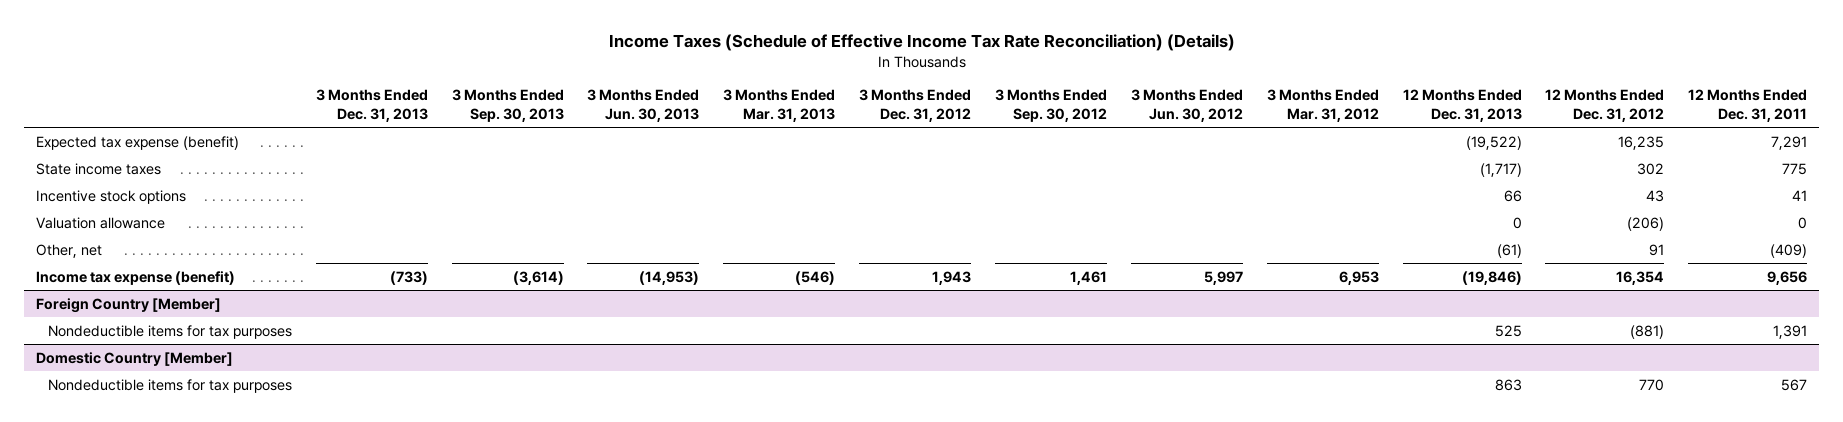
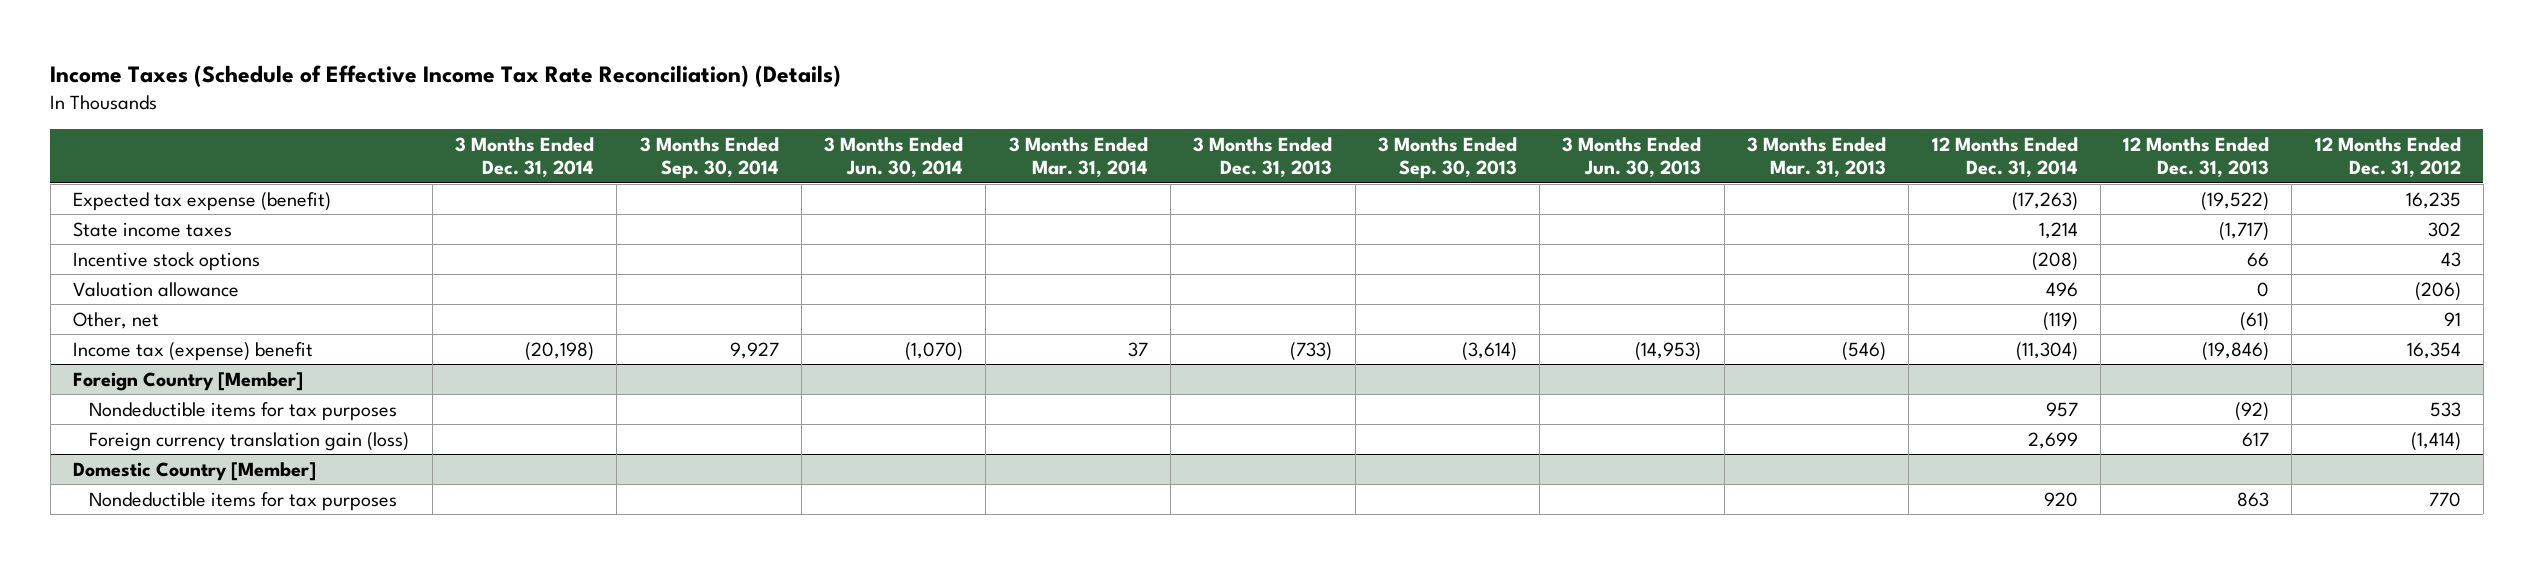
[859,89,972,122] 3 Months Ended Dec. 31, 2012 -> none
[994,89,1107,122] 3 Months Ended Sep. 30, 2012 -> none
[1130,89,1243,122] 3 Months Ended Jun. 30, 2012 -> none
[1266,89,1379,122] 3 Months Ended Mar. 31, 2012 -> none
[1688,89,1808,122] 12 Months Ended Dec. 31, 2011 -> none
none -> [455,136,595,178] 3 Months Ended Dec. 31, 2014
none -> [639,136,779,180] 3 Months Ended Sep. 30, 2014
none -> [824,136,964,178] 3 Months Ended Jun. 30, 2014
none -> [1008,136,1148,178] 3 Months Ended Mar. 31, 2014
none -> [1931,136,2078,178] 12 Months Ended Dec. 31, 2014
[36,270,236,285] Income tax expense (benefit) -> [73,341,314,361] Income tax (expense) benefit
[1494,324,1522,337] 525 -> [2235,401,2270,421] (92)
[1630,324,1665,339] (881) -> [2429,401,2461,417] 533
none -> [89,431,410,451] Foreign currency translation gain (loss)

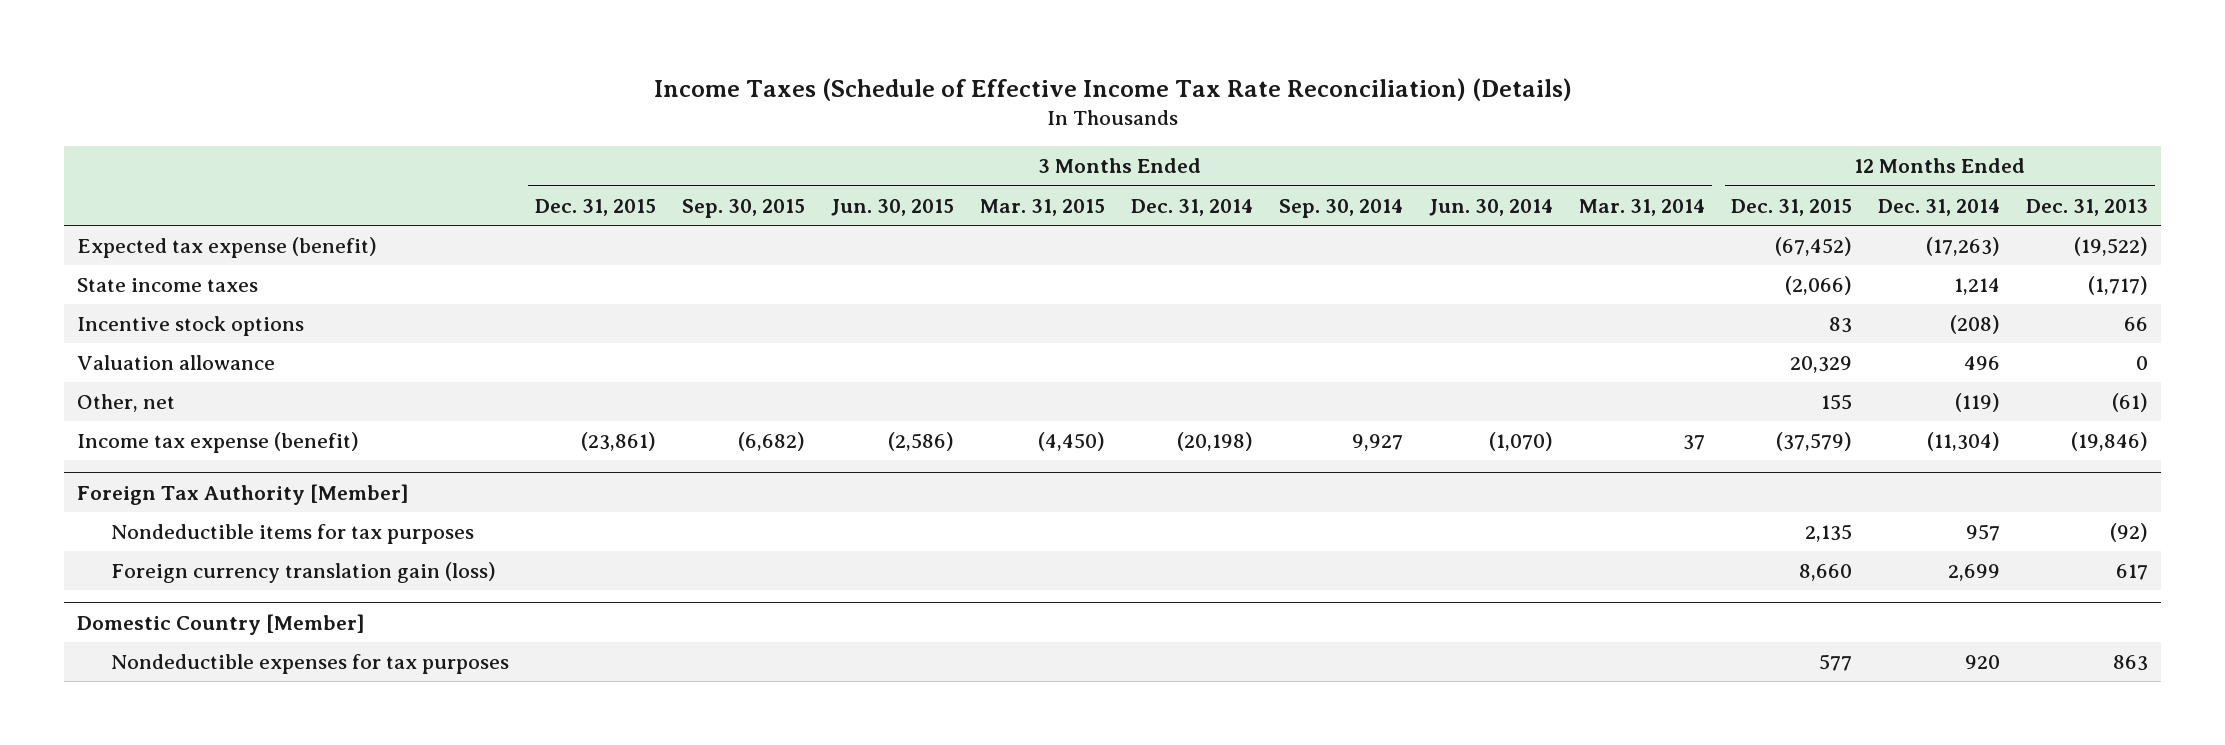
[1193,136,1333,178] 3 Months Ended Dec. 31, 2013 -> none
[1377,136,1517,180] 3 Months Ended Sep. 30, 2013 -> none
[1562,136,1702,178] 3 Months Ended Jun. 30, 2013 -> none
[1747,136,1887,178] 3 Months Ended Mar. 31, 2013 -> none
[2314,136,2461,178] 12 Months Ended Dec. 31, 2012 -> none
none -> [534,198,656,216] Dec. 31, 2015
none -> [681,198,805,218] Sep. 30, 2015
none -> [830,198,954,216] Jun. 30, 2015
none -> [979,198,1105,216] Mar. 31, 2015
none -> [1731,198,1853,216] Dec. 31, 2015
[73,341,314,361] Income tax (expense) benefit -> [76,431,359,453] Income tax expense (benefit)
[73,371,304,391] Foreign Country [Member] -> [76,483,409,505] Foreign Tax Authority [Member]
[89,491,398,511] Nondeductible items for tax purposes -> [110,653,509,674] Nondeductible expenses for tax purposes

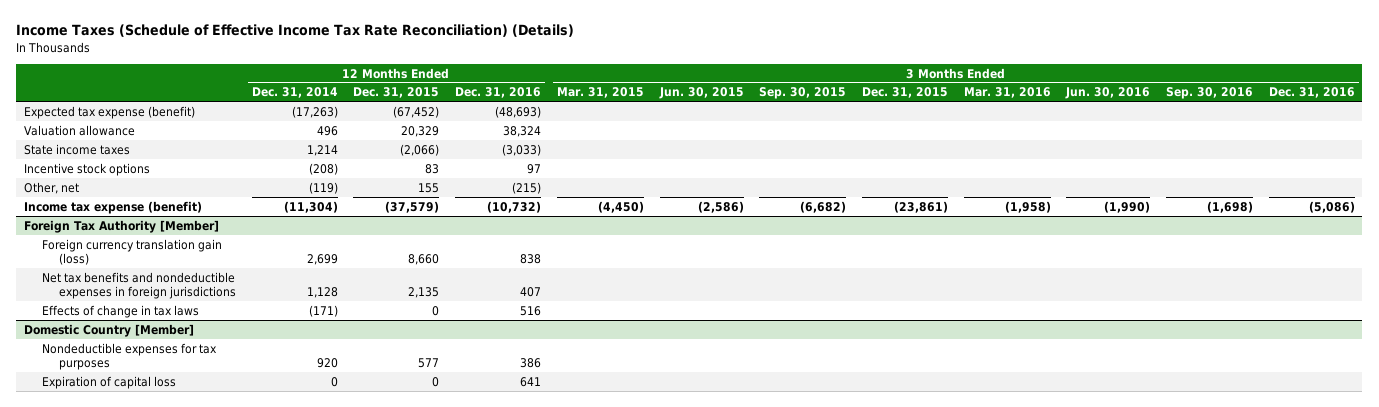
[1130,198,1253,216] Dec. 31, 2014 -> none
[1279,198,1404,218] Sep. 30, 2014 -> none
[1429,198,1554,216] Jun. 30, 2014 -> none
[1579,198,1706,216] Mar. 31, 2014 -> none
[2026,198,2149,216] Dec. 31, 2013 -> none
none -> [455,87,542,99] Dec. 31, 2016
none -> [963,87,1051,99] Mar. 31, 2016
none -> [1065,87,1151,100] Jun. 30, 2016
none -> [1165,87,1253,100] Sep. 30, 2016
none -> [1268,87,1355,99] Dec. 31, 2016
[76,354,275,370] Valuation allowance -> [23,124,135,136] Valuation allowance
[110,523,474,544] Nondeductible items for tax purposes -> none
none -> [41,271,237,300] Net tax benefits and nondeductible expenses in foreign jurisdictions
none -> [41,304,199,318] Effects of change in tax laws
none -> [41,375,176,389] Expiration of capital loss

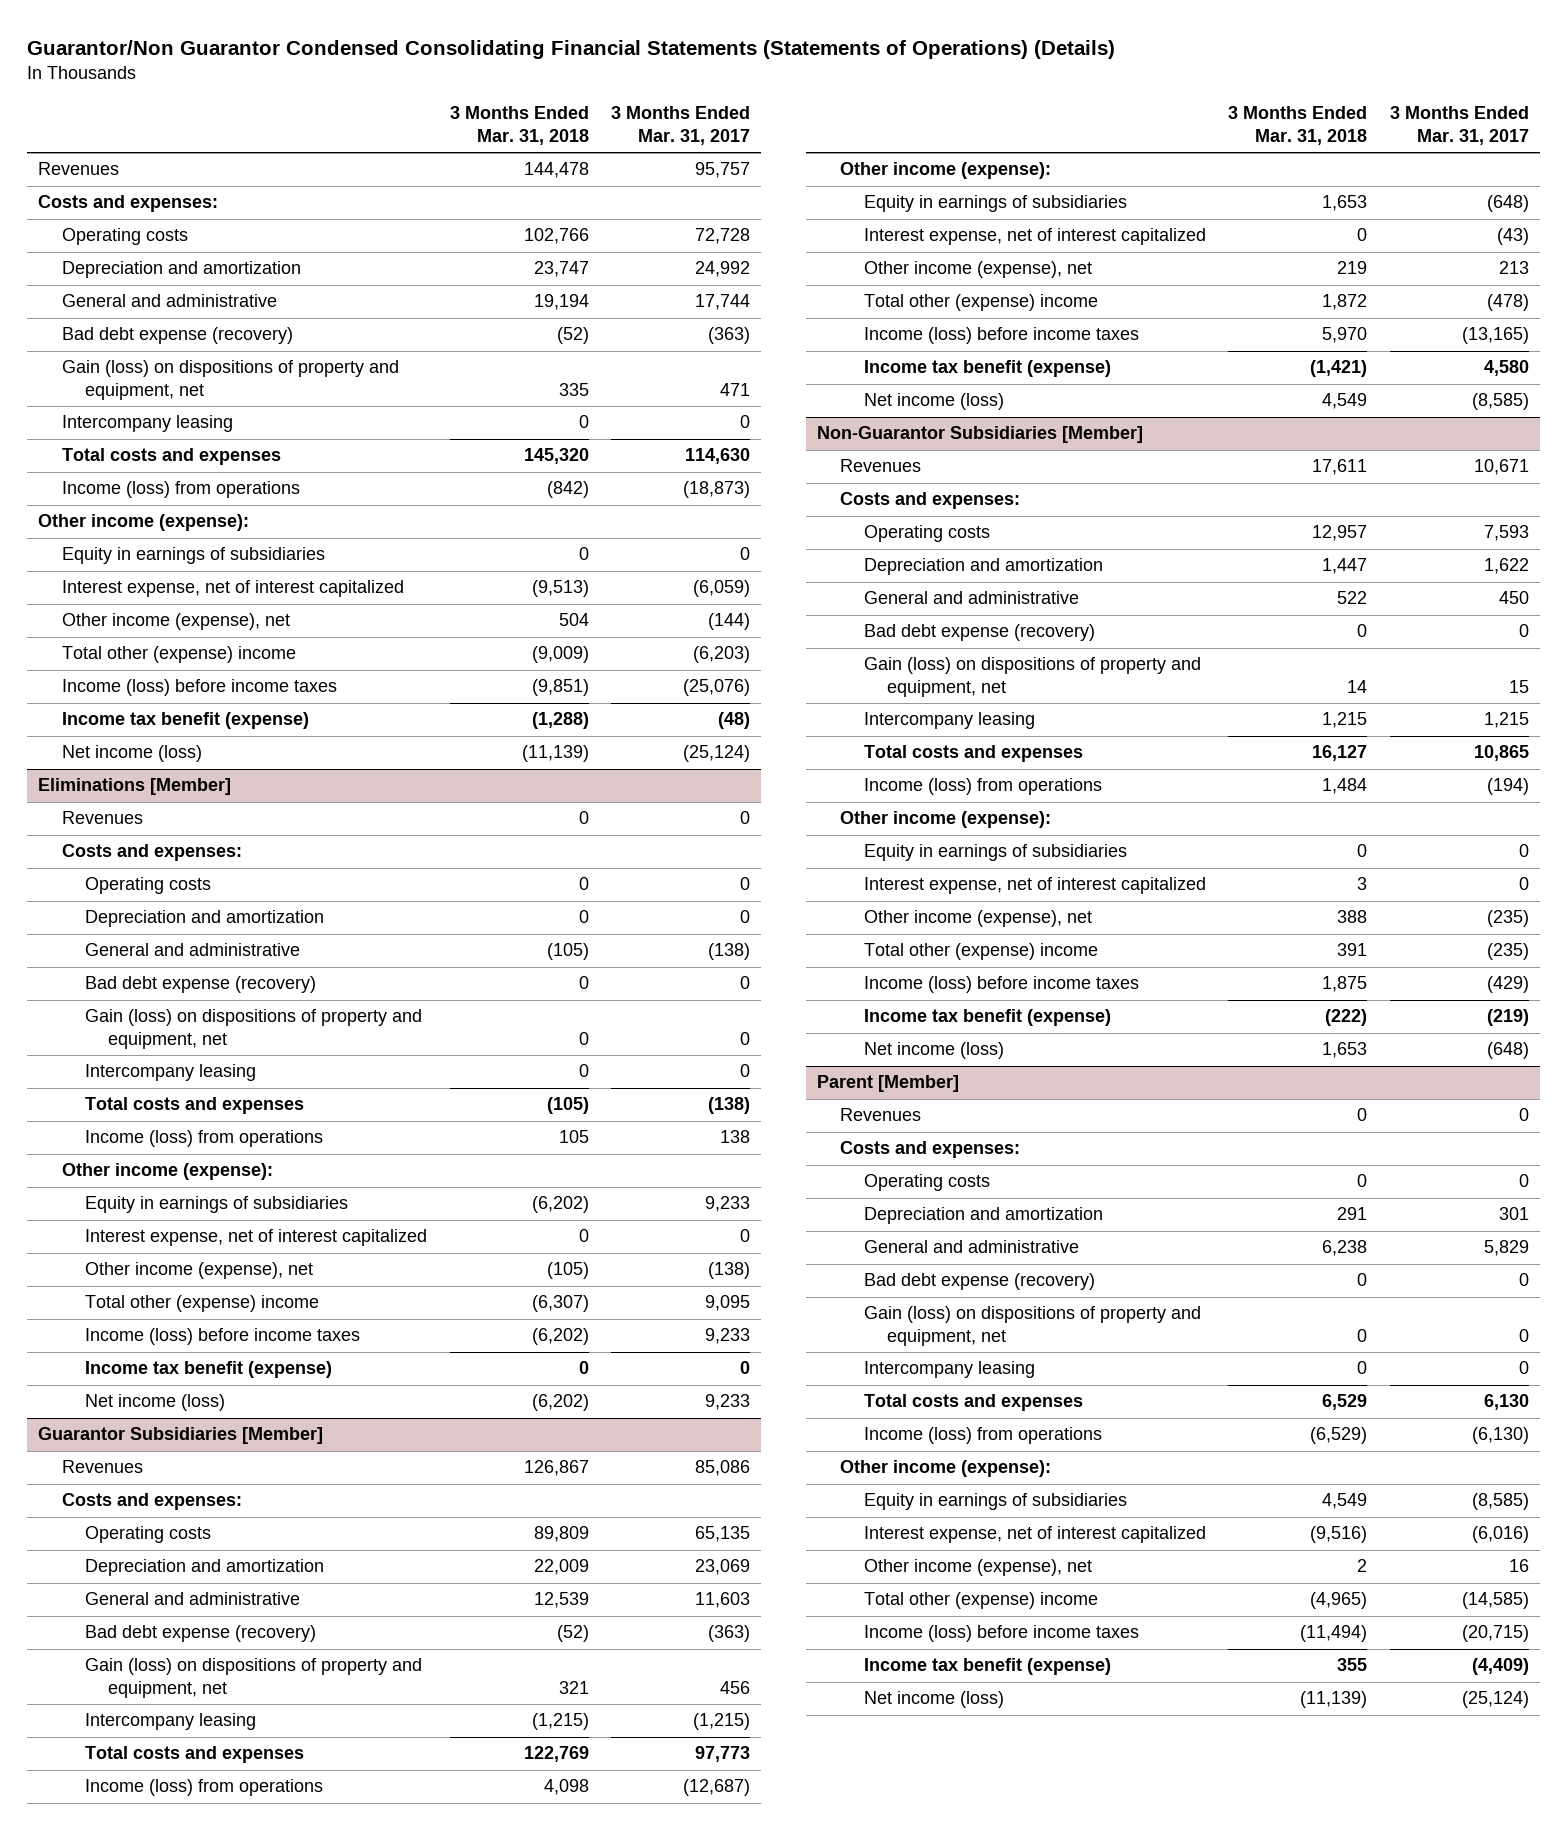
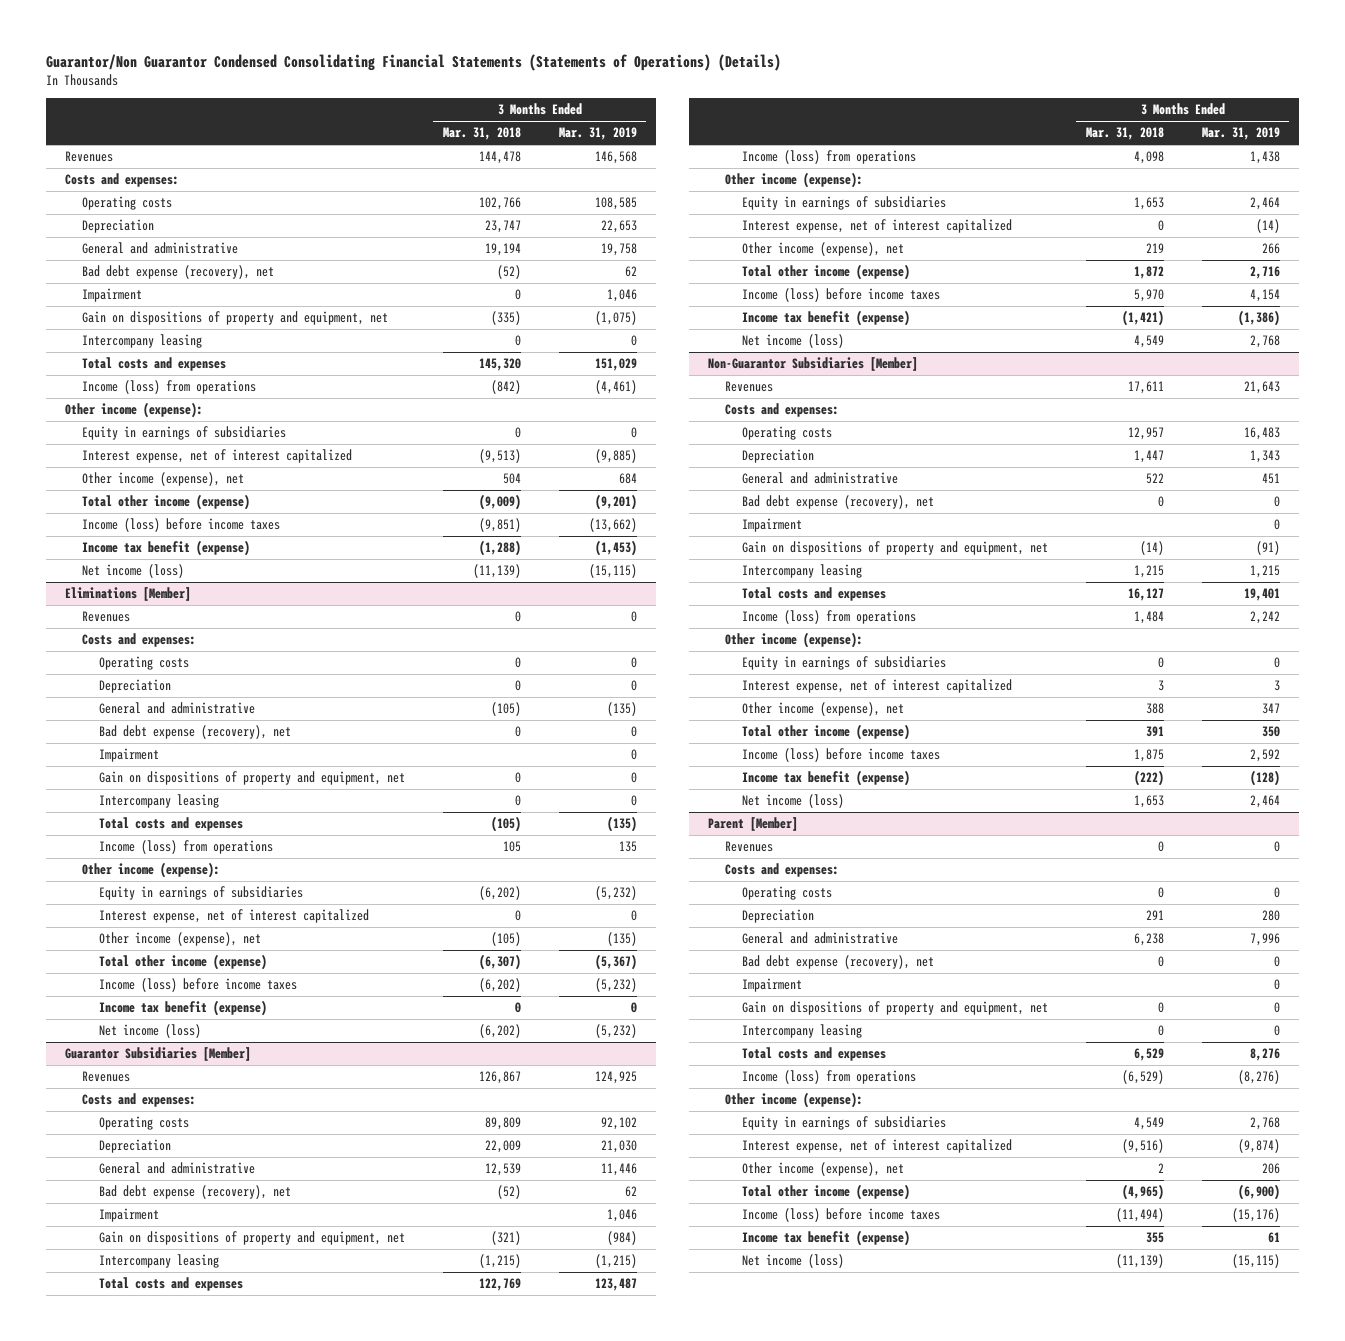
[611,106,751,145] 3 Months Ended Mar. 31, 2017 -> none
none -> [558,127,637,141] Mar. 31, 2019
[61,261,301,279] Depreciation and amortization -> [82,219,155,234] Depreciation
[61,327,293,345] Bad debt expense (recovery) -> [82,265,275,280] Bad debt expense (recovery), net
none -> [82,288,143,303] Impairment
[61,360,399,401] Gain (loss) on dispositions of property and equipment, net -> [82,311,389,326] Gain on dispositions of property and equipment, net
[558,383,589,397] 335 -> [490,311,521,326] (335)
[61,646,296,664] Total other (expense) income -> [82,494,251,511] Total other income (expense)
[84,910,324,928] Depreciation and amortization -> [98,679,171,694] Depreciation
[84,976,316,994] Bad debt expense (recovery) -> [98,725,291,740] Bad debt expense (recovery), net
none -> [98,748,159,763] Impairment
[84,1009,422,1050] Gain (loss) on dispositions of property and equipment, net -> [98,771,405,786] Gain on dispositions of property and equipment, net
[84,1295,319,1313] Total other (expense) income -> [98,954,267,971] Total other income (expense)
[84,1559,324,1577] Depreciation and amortization -> [98,1139,171,1154] Depreciation
[84,1625,316,1643] Bad debt expense (recovery) -> [98,1185,291,1200] Bad debt expense (recovery), net
none -> [98,1208,159,1223] Impairment
[84,1658,422,1699] Gain (loss) on dispositions of property and equipment, net -> [98,1231,405,1246] Gain on dispositions of property and equipment, net
[558,1681,589,1695] 321 -> [490,1231,521,1246] (321)
[863,294,1098,312] Total other (expense) income -> [741,264,910,281] Total other income (expense)
[863,558,1103,576] Depreciation and amortization -> [741,449,814,464] Depreciation
[863,624,1095,642] Bad debt expense (recovery) -> [741,495,934,510] Bad debt expense (recovery), net
none -> [741,518,802,533] Impairment
[863,657,1201,698] Gain (loss) on dispositions of property and equipment, net -> [741,541,1048,556] Gain on dispositions of property and equipment, net
[1347,680,1368,694] 14 -> [1139,541,1164,556] (14)
[863,943,1098,961] Total other (expense) income -> [741,724,910,741] Total other income (expense)
[863,1207,1103,1225] Depreciation and amortization -> [741,909,814,924] Depreciation
[863,1273,1095,1291] Bad debt expense (recovery) -> [741,955,934,970] Bad debt expense (recovery), net
none -> [741,978,802,993] Impairment
[863,1306,1201,1347] Gain (loss) on dispositions of property and equipment, net -> [741,1001,1048,1016] Gain on dispositions of property and equipment, net
[863,1592,1098,1610] Total other (expense) income -> [741,1184,910,1201] Total other income (expense)

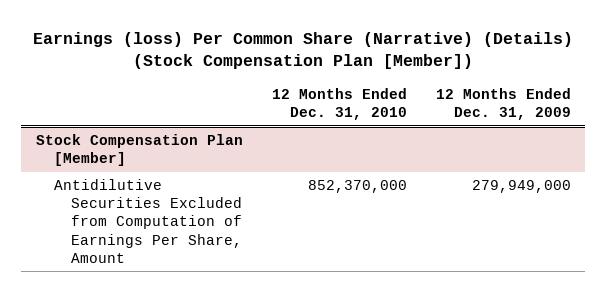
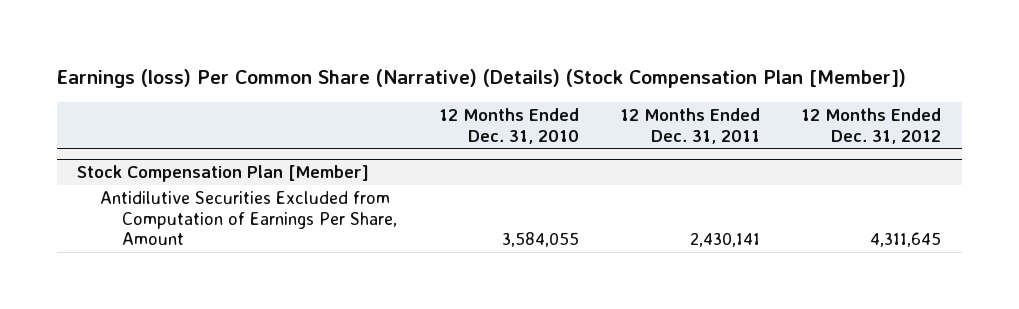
[435,88,571,121] 12 Months Ended Dec. 31, 2009 -> none
none -> [620,108,761,144] 12 Months Ended Dec. 31, 2011
none -> [801,108,942,144] 12 Months Ended Dec. 31, 2012
[307,180,407,194] 852,370,000 -> [501,232,579,248] 3,584,055

